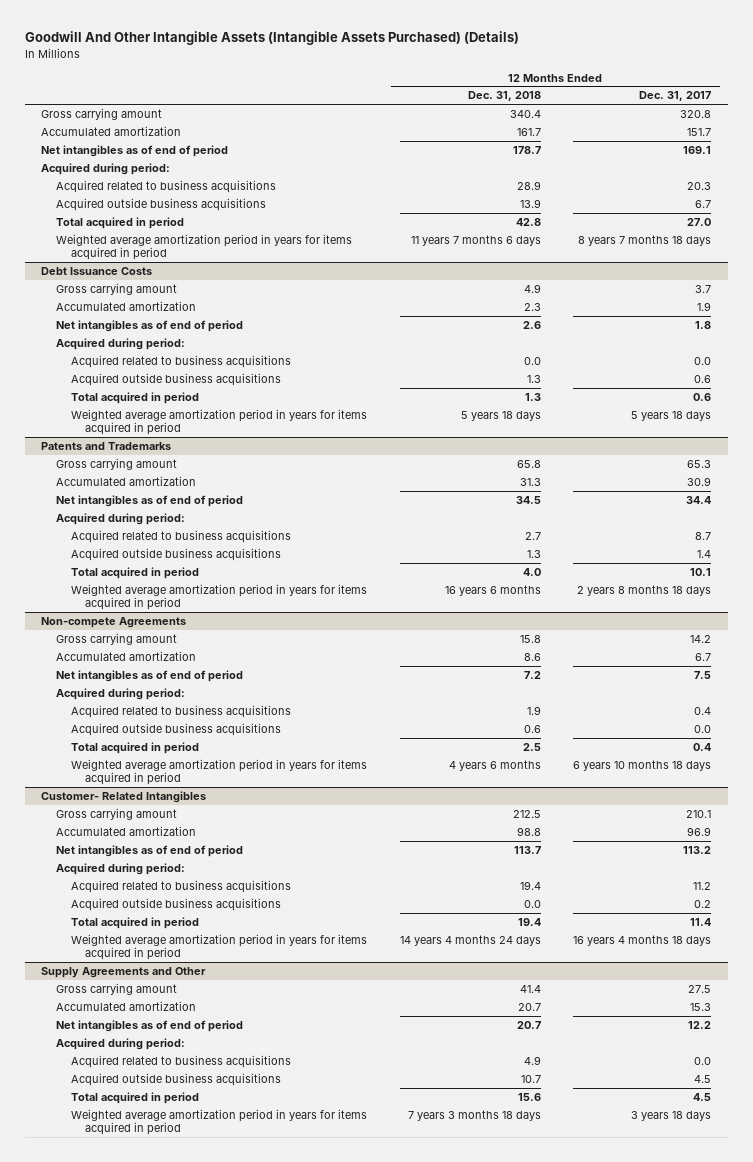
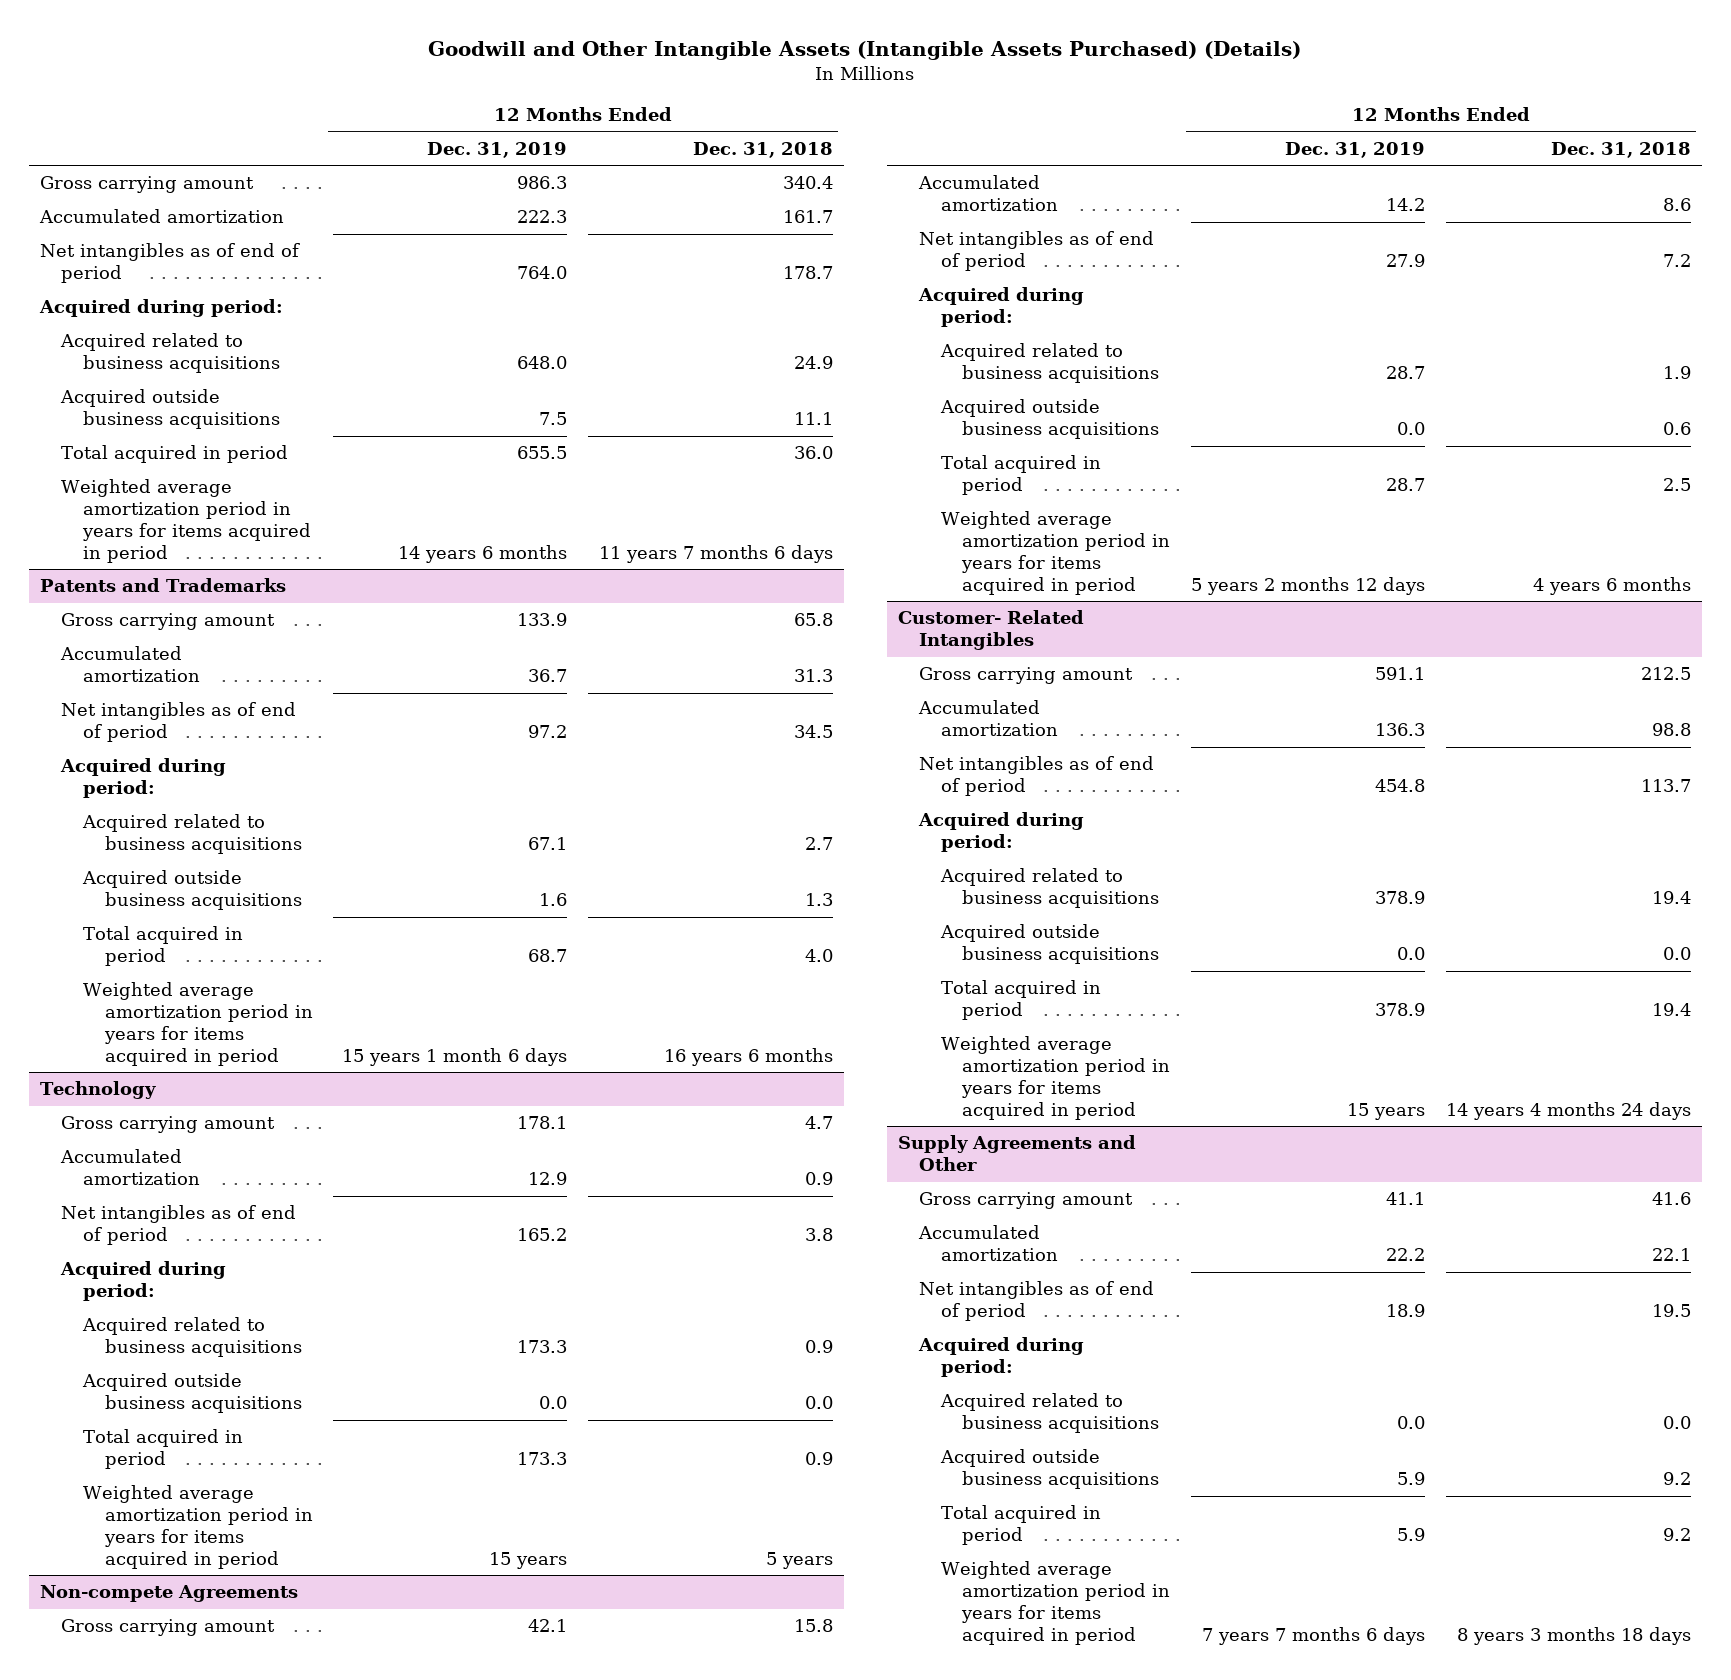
[24,31,519,46] Goodwill And Other Intangible Assets (Intangible Assets Purchased) (Details) -> [428,41,1302,61] Goodwill and Other Intangible Assets (Intangible Assets Purchased) (Details)
[639,91,712,102] Dec. 31, 2017 -> none
none -> [427,141,568,158] Dec. 31, 2019
[516,180,541,190] 28.9 -> [794,356,834,370] 24.9
[519,198,541,208] 13.9 -> [794,412,834,426] 11.1
[515,217,541,226] 42.8 -> [794,446,834,460] 36.0
[41,266,153,275] Debt Issuance Costs -> none
[56,282,178,295] Gross carrying amount -> none
[56,300,197,311] Accumulated amortization -> none
[56,319,244,332] Net intangibles as of end of period -> none
[56,337,186,350] Acquired during period: -> none
[70,354,291,368] Acquired related to business acquisitions -> none
[70,372,281,386] Acquired outside business acquisitions -> none
[70,391,199,404] Total acquired in period -> none
[70,408,367,436] Weighted average amortization period in years for items acquired in period -> none
none -> [39,1081,156,1100] Technology
none -> [61,1116,276,1134] Gross carrying amount
none -> [60,1149,200,1186] Accumulated amortization
none -> [61,1205,297,1246] Net intangibles as of end of period
none -> [60,1261,227,1302] Acquired during period:
none -> [81,1317,302,1358] Acquired related to business acquisitions
none -> [81,1373,302,1414] Acquired outside business acquisitions
none -> [82,1429,243,1470] Total acquired in period
none -> [82,1485,313,1569] Weighted average amortization period in years for items acquired in period
[519,984,541,993] 41.4 -> [1652,1192,1692,1206] 41.6
[517,1002,541,1011] 20.7 -> [1652,1248,1692,1262] 22.1
[516,1020,541,1029] 20.7 -> [1652,1304,1692,1318] 19.5
[523,1055,541,1065] 4.9 -> [1663,1416,1692,1430] 0.0
[520,1074,541,1083] 10.7 -> [1663,1472,1692,1486] 9.2
[517,1092,541,1101] 15.6 -> [1663,1528,1692,1542] 9.2
[407,1109,541,1121] 7 years 3 months 18 days -> [1457,1626,1692,1645] 8 years 3 months 18 days

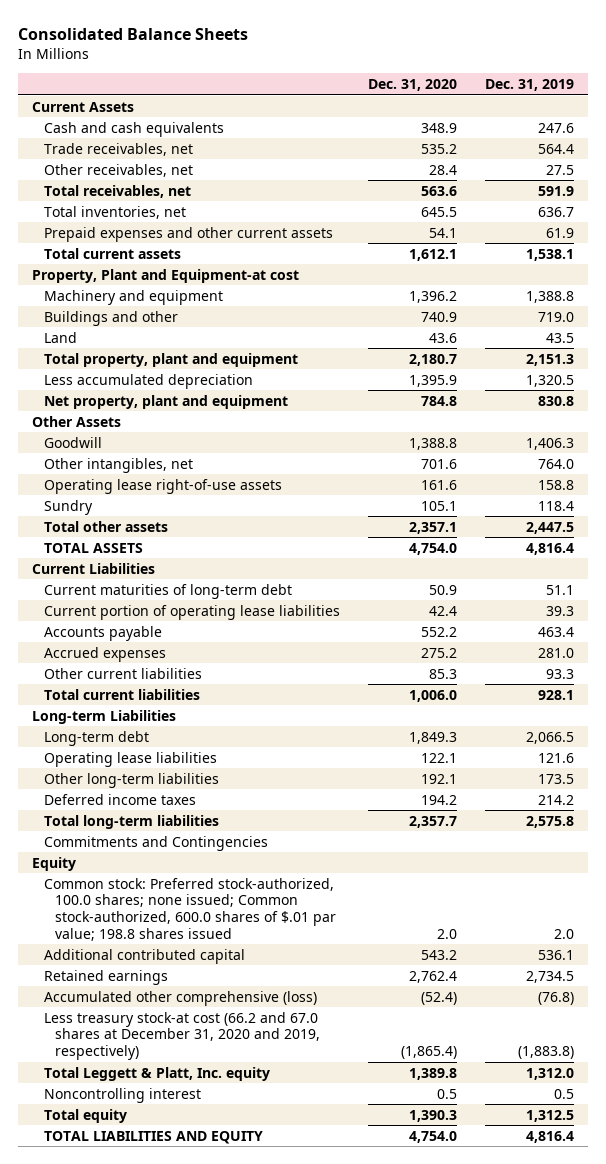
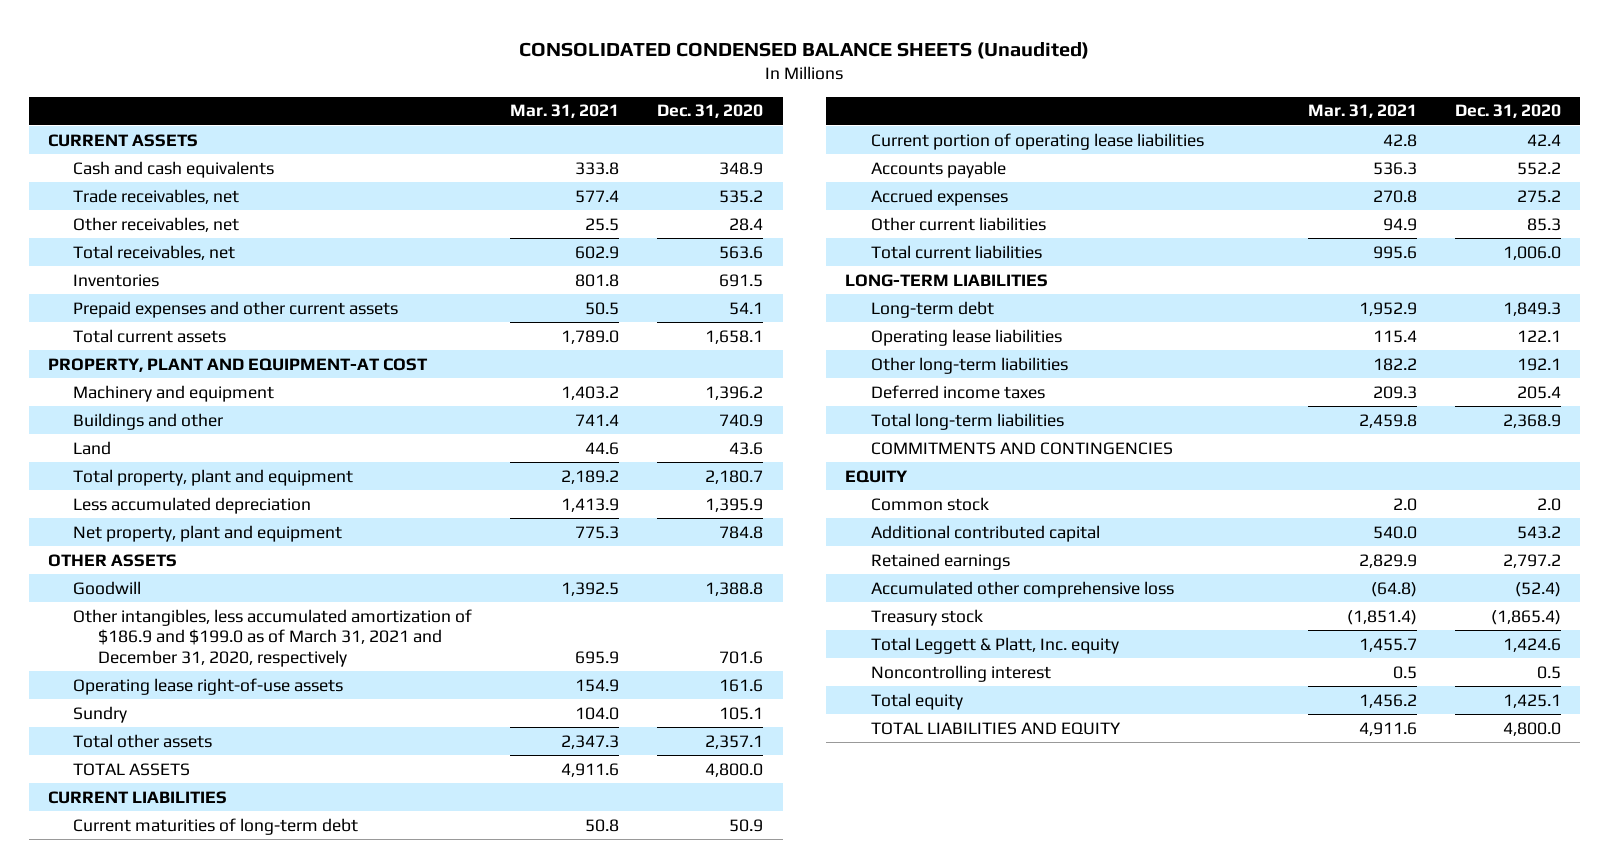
[18,28,249,41] Consolidated Balance Sheets -> [519,41,1090,59] CONSOLIDATED CONDENSED BALANCE SHEETS (Unaudited)
[484,79,574,92] Dec. 31, 2019 -> none
none -> [510,104,620,119] Mar. 31, 2021
[32,101,135,112] Current Assets -> [47,133,198,147] CURRENT ASSETS
[43,205,186,219] Total inventories, net -> [72,273,159,287] Inventories
[420,206,457,217] 645.5 -> [719,273,764,287] 691.5
[408,248,457,261] 1,612.1 -> [705,329,764,344] 1,658.1
[32,268,300,283] Property, Plant and Equipment-at cost -> [47,357,428,372] PROPERTY, PLANT AND EQUIPMENT-AT COST
[32,415,122,427] Other Assets -> [47,553,177,567] OTHER ASSETS
[43,457,193,473] Other intangibles, net -> [72,608,472,667] Other intangibles, less accumulated amortization of $186.9 and $199.0 as of March 31, 2021 and December 31, 2020, respectively
[408,542,457,555] 4,754.0 -> [705,762,764,777] 4,800.0
[32,562,156,574] Current Liabilities -> [47,790,227,804] CURRENT LIABILITIES
[32,709,177,724] Long-term Liabilities -> [845,273,1049,287] LONG-TERM LIABILITIES
[420,794,457,805] 194.2 -> [1517,385,1562,399] 205.4
[408,815,457,828] 2,357.7 -> [1503,413,1562,428] 2,368.9
[43,835,268,851] Commitments and Contingencies -> [870,441,1173,455] COMMITMENTS AND CONTINGENCIES
[32,856,77,871] Equity -> [845,469,909,483] EQUITY
[43,877,337,941] Common stock: Preferred stock-authorized, 100.0 shares; none issued; Common stock-authorized, 600.0 shares of $.01 par value; 198.8 shares issued -> [870,496,989,511] Common stock
[408,970,457,983] 2,762.4 -> [1503,553,1562,568] 2,797.2
[43,990,317,1006] Accumulated other comprehensive (loss) -> [870,580,1174,598] Accumulated other comprehensive loss
[43,1011,321,1061] Less treasury stock-at cost (66.2 and 67.0 shares at December 31, 2020 and 2019, respectively) -> [870,608,983,626] Treasury stock
[408,1067,457,1080] 1,389.8 -> [1503,637,1562,652] 1,424.6
[408,1109,457,1122] 1,390.3 -> [1503,693,1562,708] 1,425.1
[408,1130,457,1143] 4,754.0 -> [1503,721,1562,736] 4,800.0

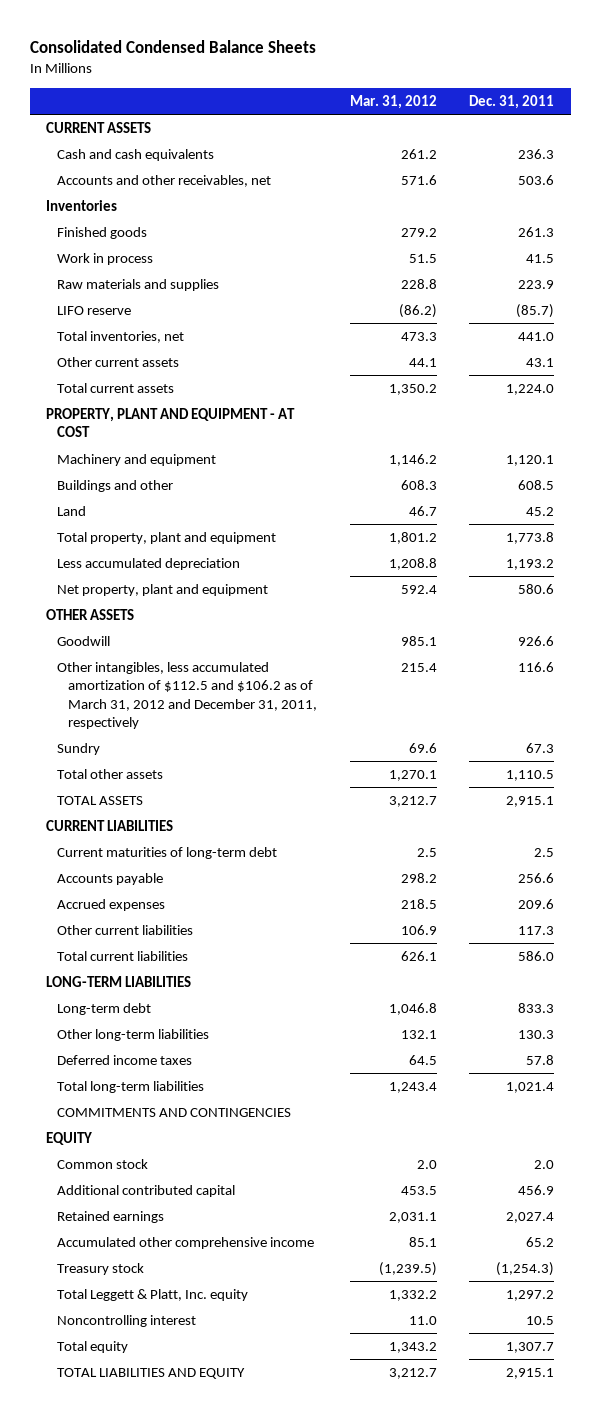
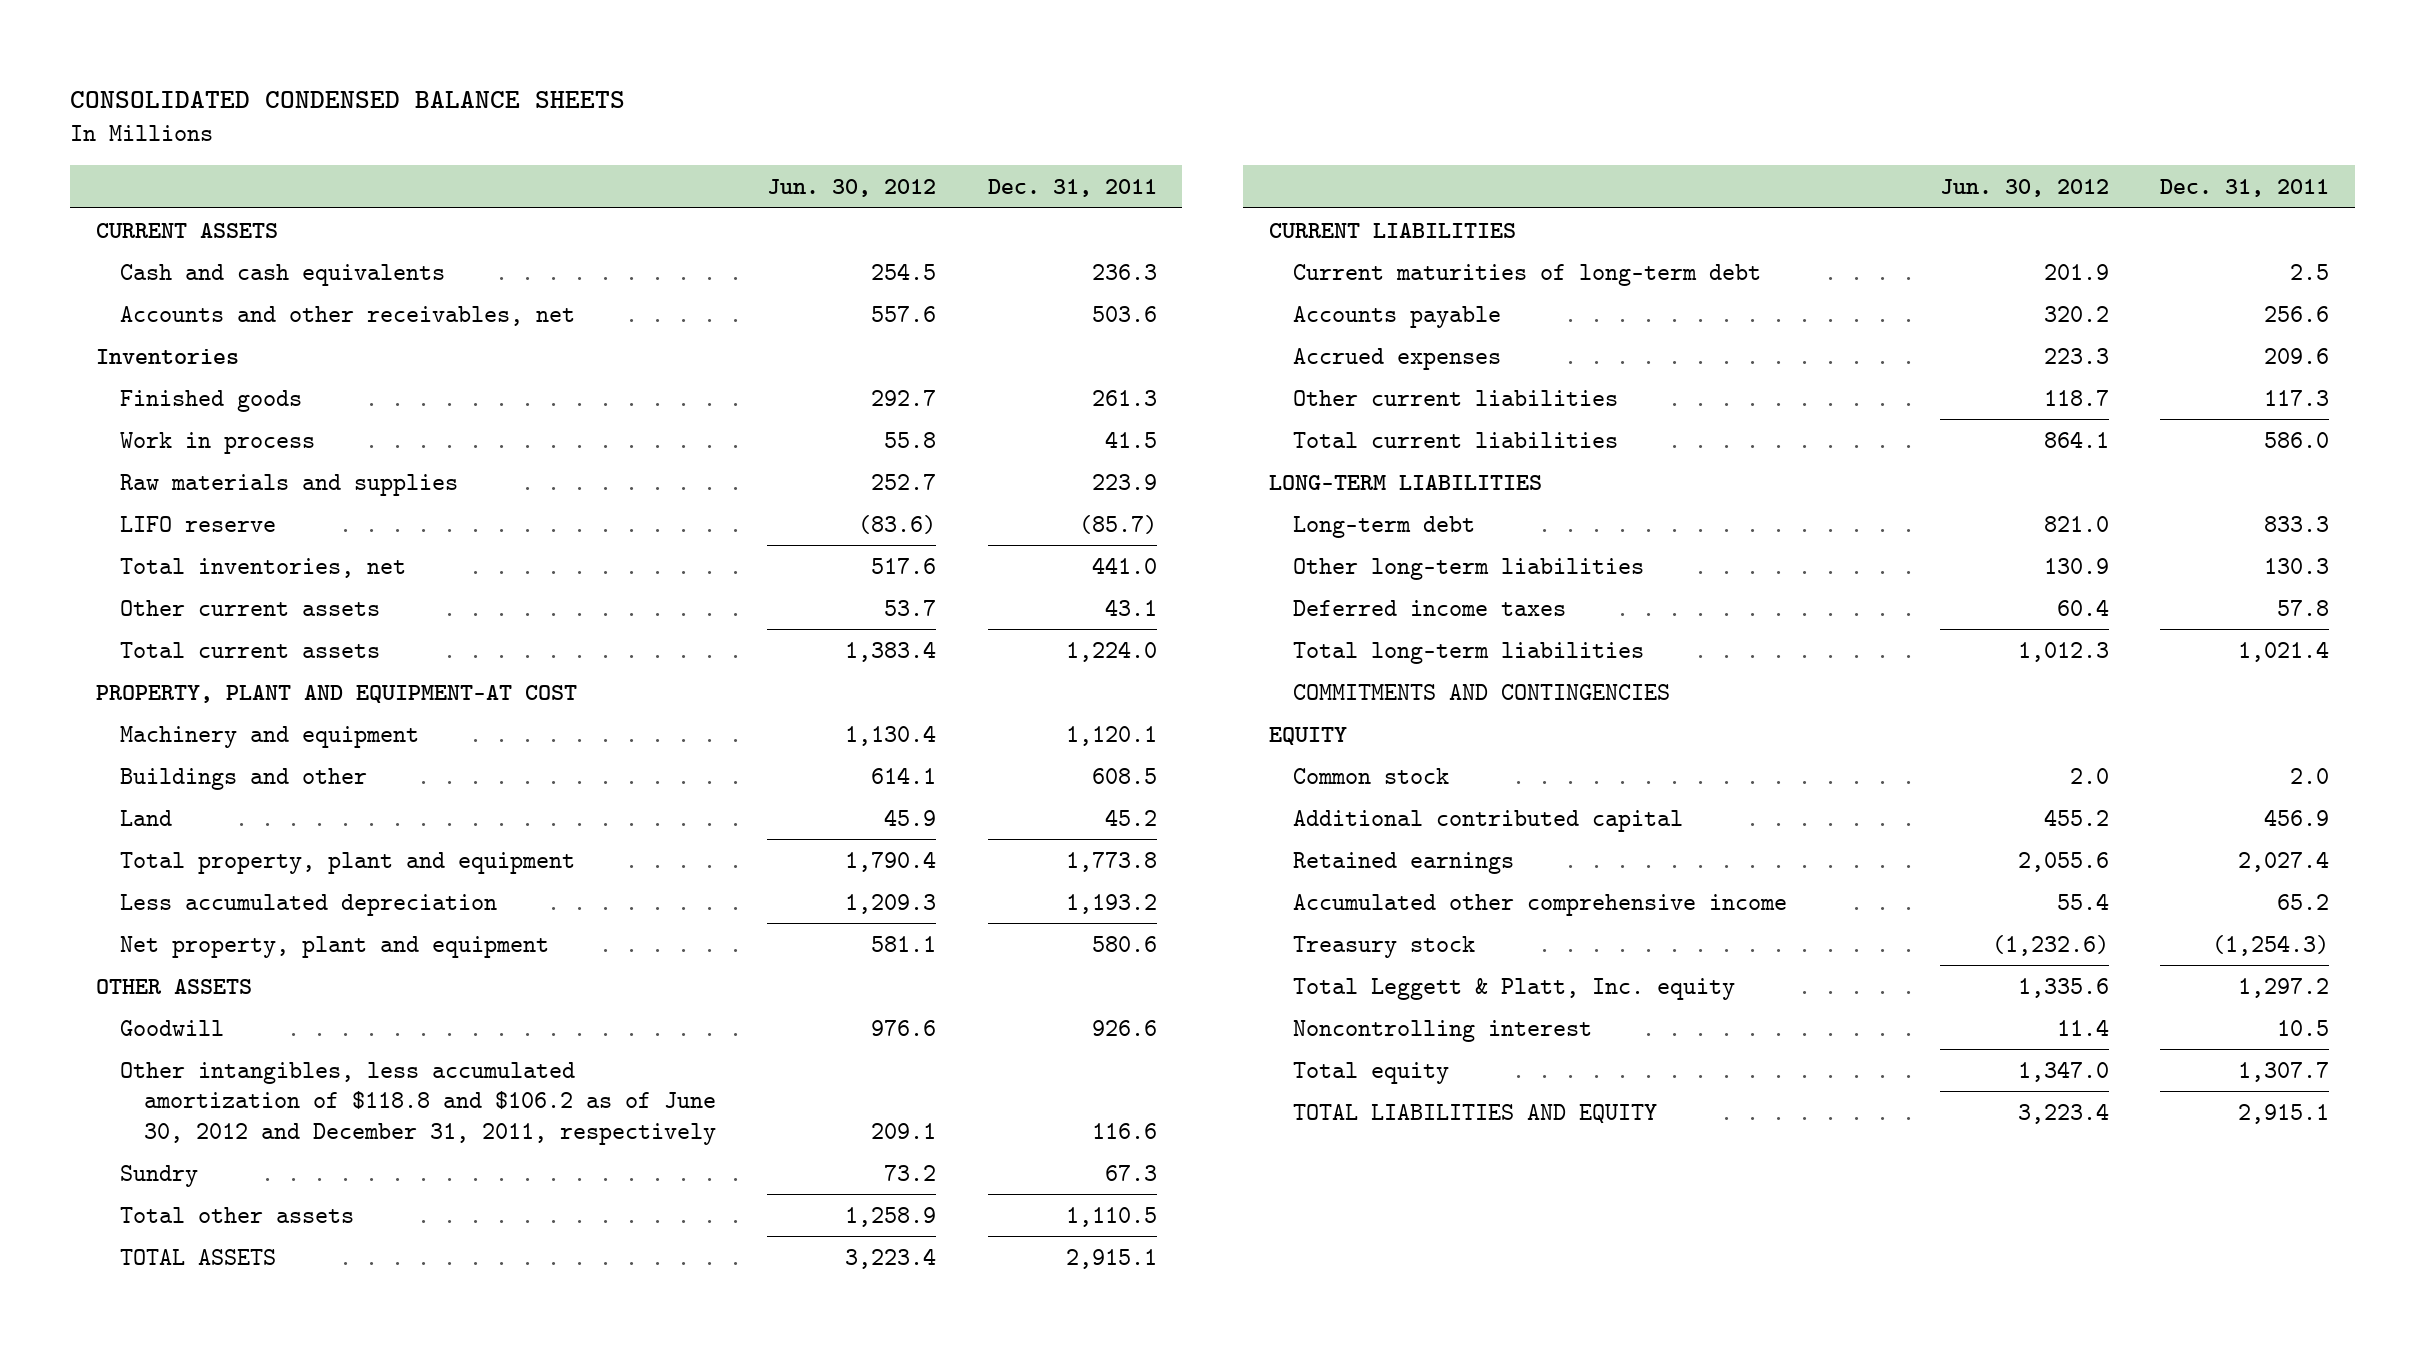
[30,40,317,54] Consolidated Condensed Balance Sheets -> [70,91,626,109] CONSOLIDATED CONDENSED BALANCE SHEETS
[349,95,437,110] Mar. 31, 2012 -> none
none -> [767,179,937,198] Jun. 30, 2012
[46,408,296,438] PROPERTY, PLANT AND EQUIPMENT - AT COST -> [96,684,578,703] PROPERTY, PLANT AND EQUIPMENT-AT COST
[57,662,318,730] Other intangibles, less accumulated amortization of $112.5 and $106.2 as of March 31, 2012 and December 31, 2011, respectively -> [120,1061,717,1145] Other intangibles, less accumulated amortization of $118.8 and $106.2 as of June 30, 2012 and December 31, 2011, respectively

